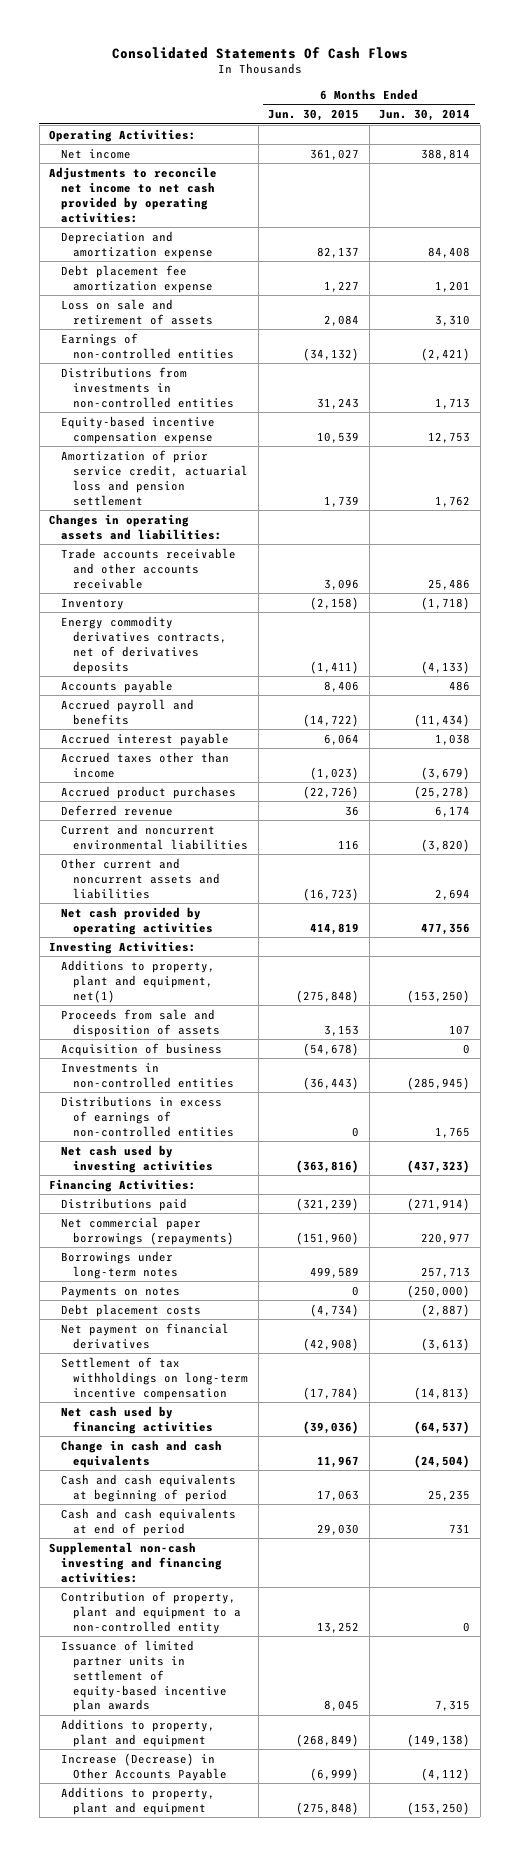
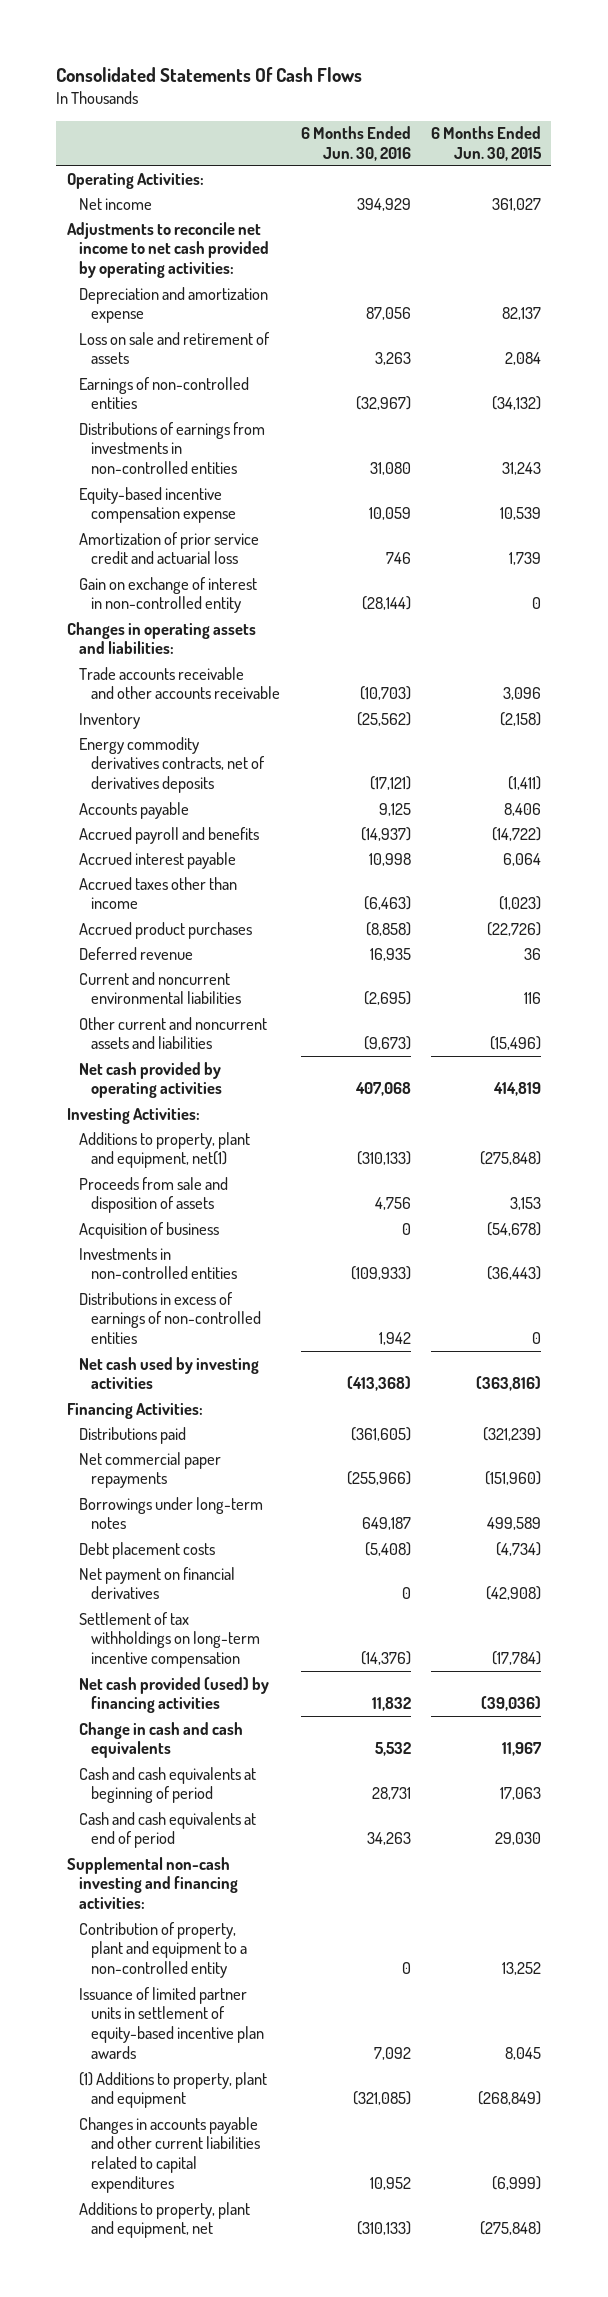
[379,109,471,122] Jun. 30, 2014 -> none
none -> [300,126,411,161] 6 Months Ended Jun. 30, 2016
[61,264,214,293] Debt placement fee amortization expense -> none
[61,366,235,408] Distributions from investments in non-controlled entities -> [78,421,265,475] Distributions of earnings from investments in non-controlled entities
[61,449,249,506] Amortization of prior service credit, actuarial loss and pension settlement -> [78,531,259,565] Amortization of prior service credit and actuarial loss
none -> [78,576,257,614] Gain on exchange of interest in non-controlled entity
[303,887,360,901] (16,723) -> [489,1036,541,1051] (15,496)
[61,1216,235,1245] Net commercial paper borrowings (repayments) -> [78,1451,221,1489] Net commercial paper repayments
[61,1285,181,1298] Payments on notes -> none
[61,1405,214,1434] Net cash used by financing activities -> [78,1676,269,1714] Net cash provided (used) by financing activities
[61,1718,216,1747] Additions to property, plant and equipment -> [78,2071,267,2109] (1) Additions to property, plant and equipment
[61,1752,228,1781] Increase (Decrease) in Other Accounts Payable -> [78,2116,261,2194] Changes in accounts payable and other current liabilities related to capital expenditures
[61,1786,216,1815] Additions to property, plant and equipment -> [78,2201,250,2239] Additions to property, plant and equipment, net

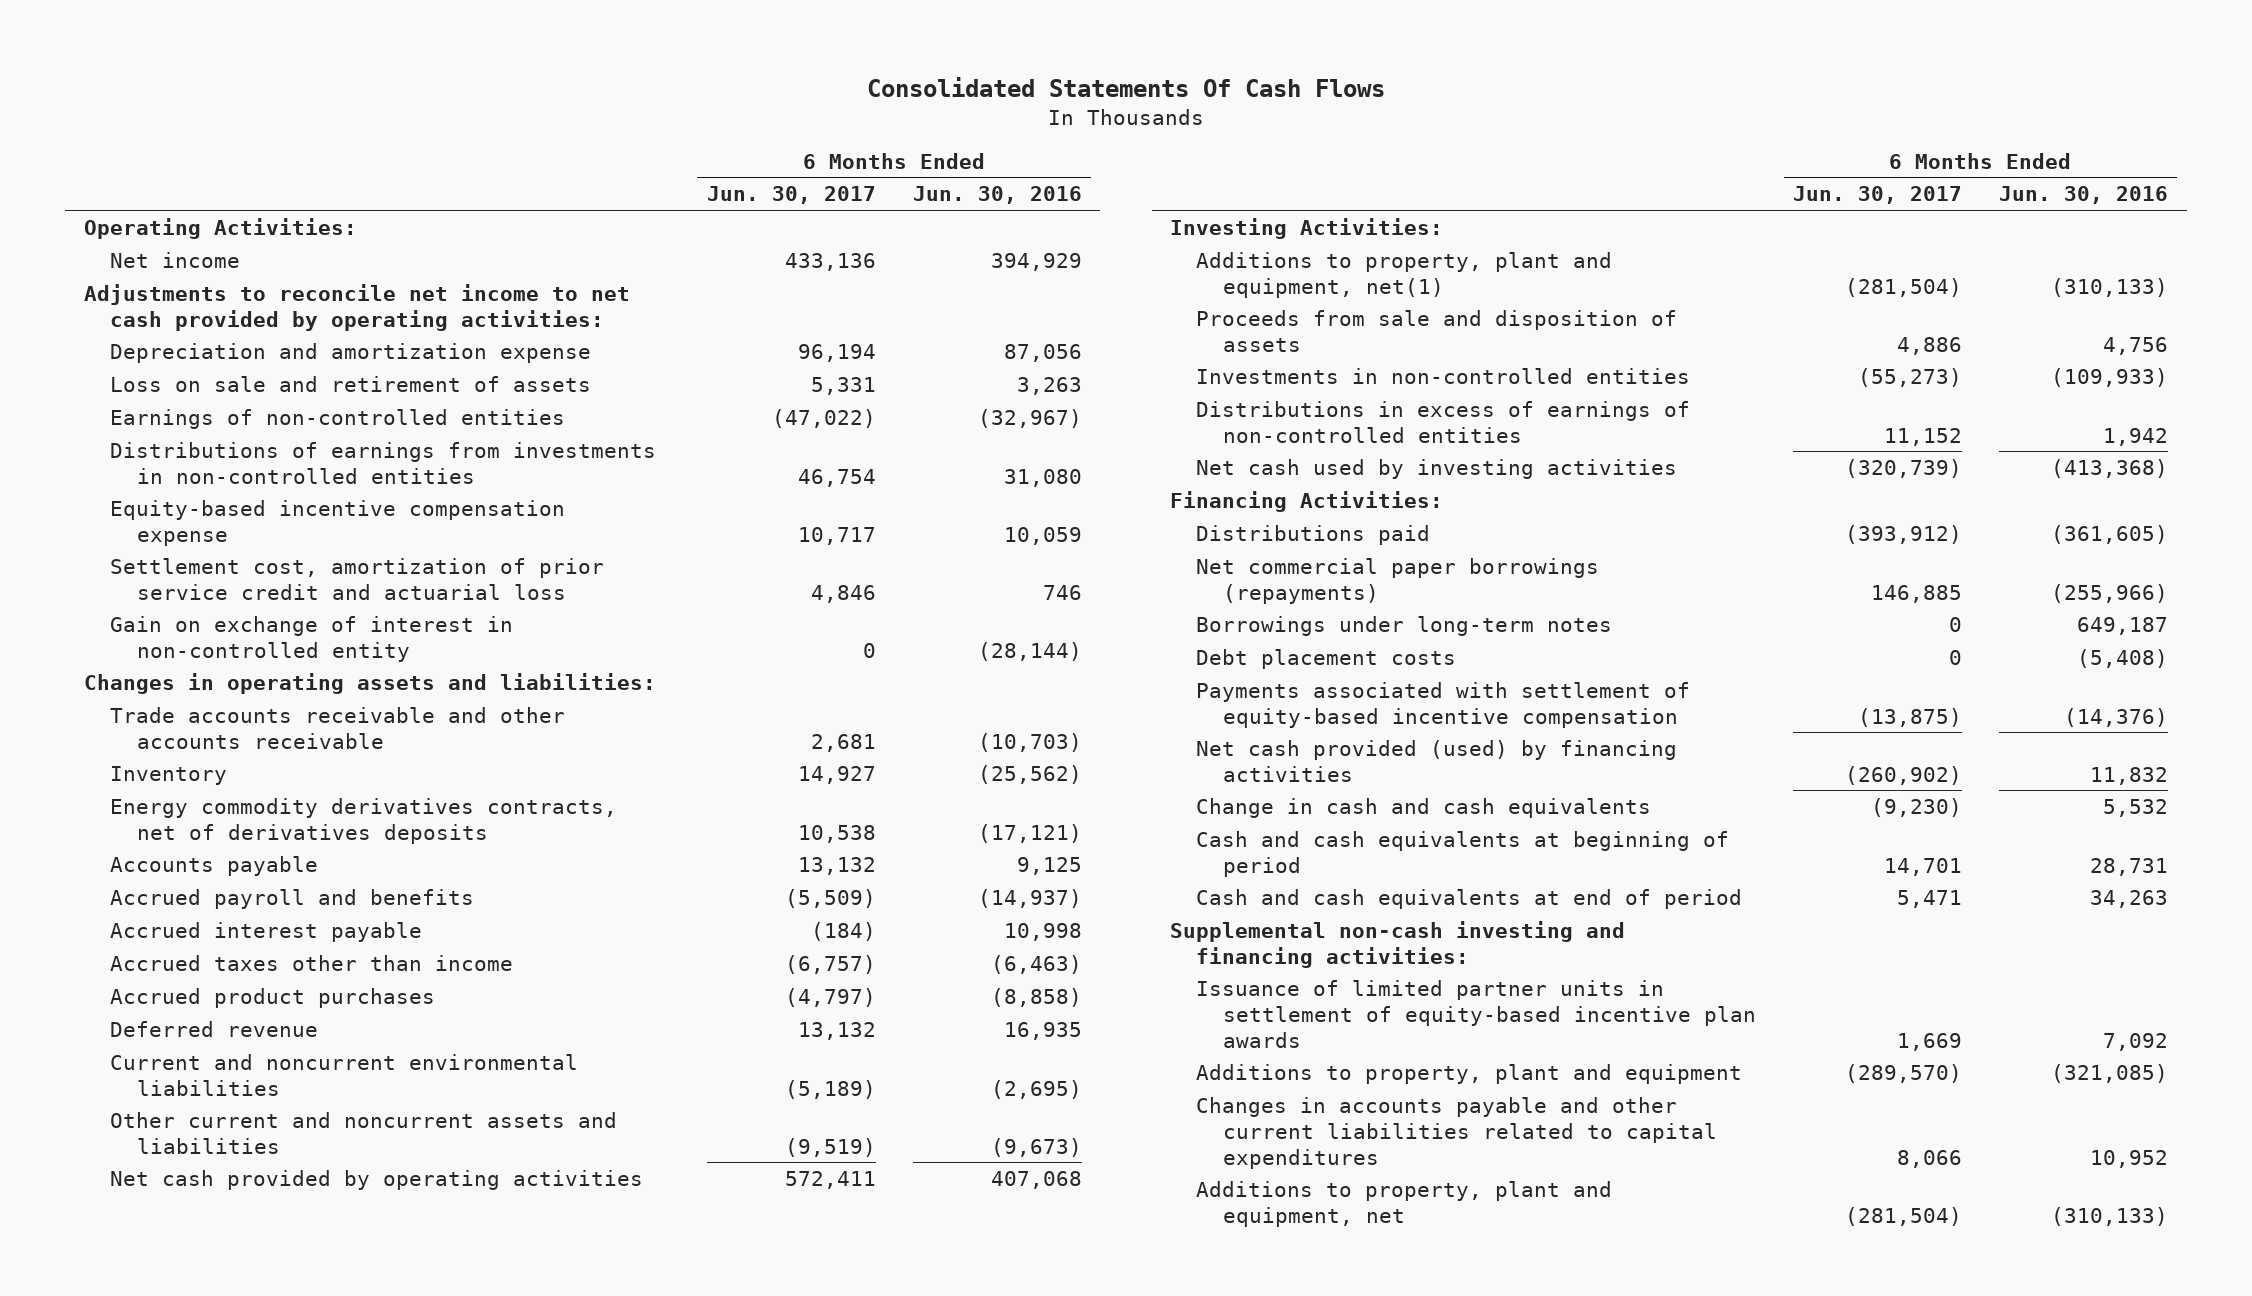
[430,126,542,161] 6 Months Ended Jun. 30, 2015 -> none
none -> [706,186,876,205] Jun. 30, 2017
[78,531,259,565] Amortization of prior service credit and actuarial loss -> [110,557,605,600] Settlement cost, amortization of prior service credit and actuarial loss
[78,1221,219,1239] Acquisition of business -> none
[78,1451,221,1489] Net commercial paper repayments -> [1196,557,1600,604] Net commercial paper borrowings (repayments)
[78,1566,235,1600] Net payment on financial derivatives -> none
[78,1611,261,1669] Settlement of tax withholdings on long-term incentive compensation -> [1196,681,1691,728] Payments associated with settlement of equity-based incentive compensation
[78,1921,248,1979] Contribution of property, plant and equipment to a non-controlled entity -> none
[78,2071,267,2109] (1) Additions to property, plant and equipment -> [1196,1063,1743,1084] Additions to property, plant and equipment

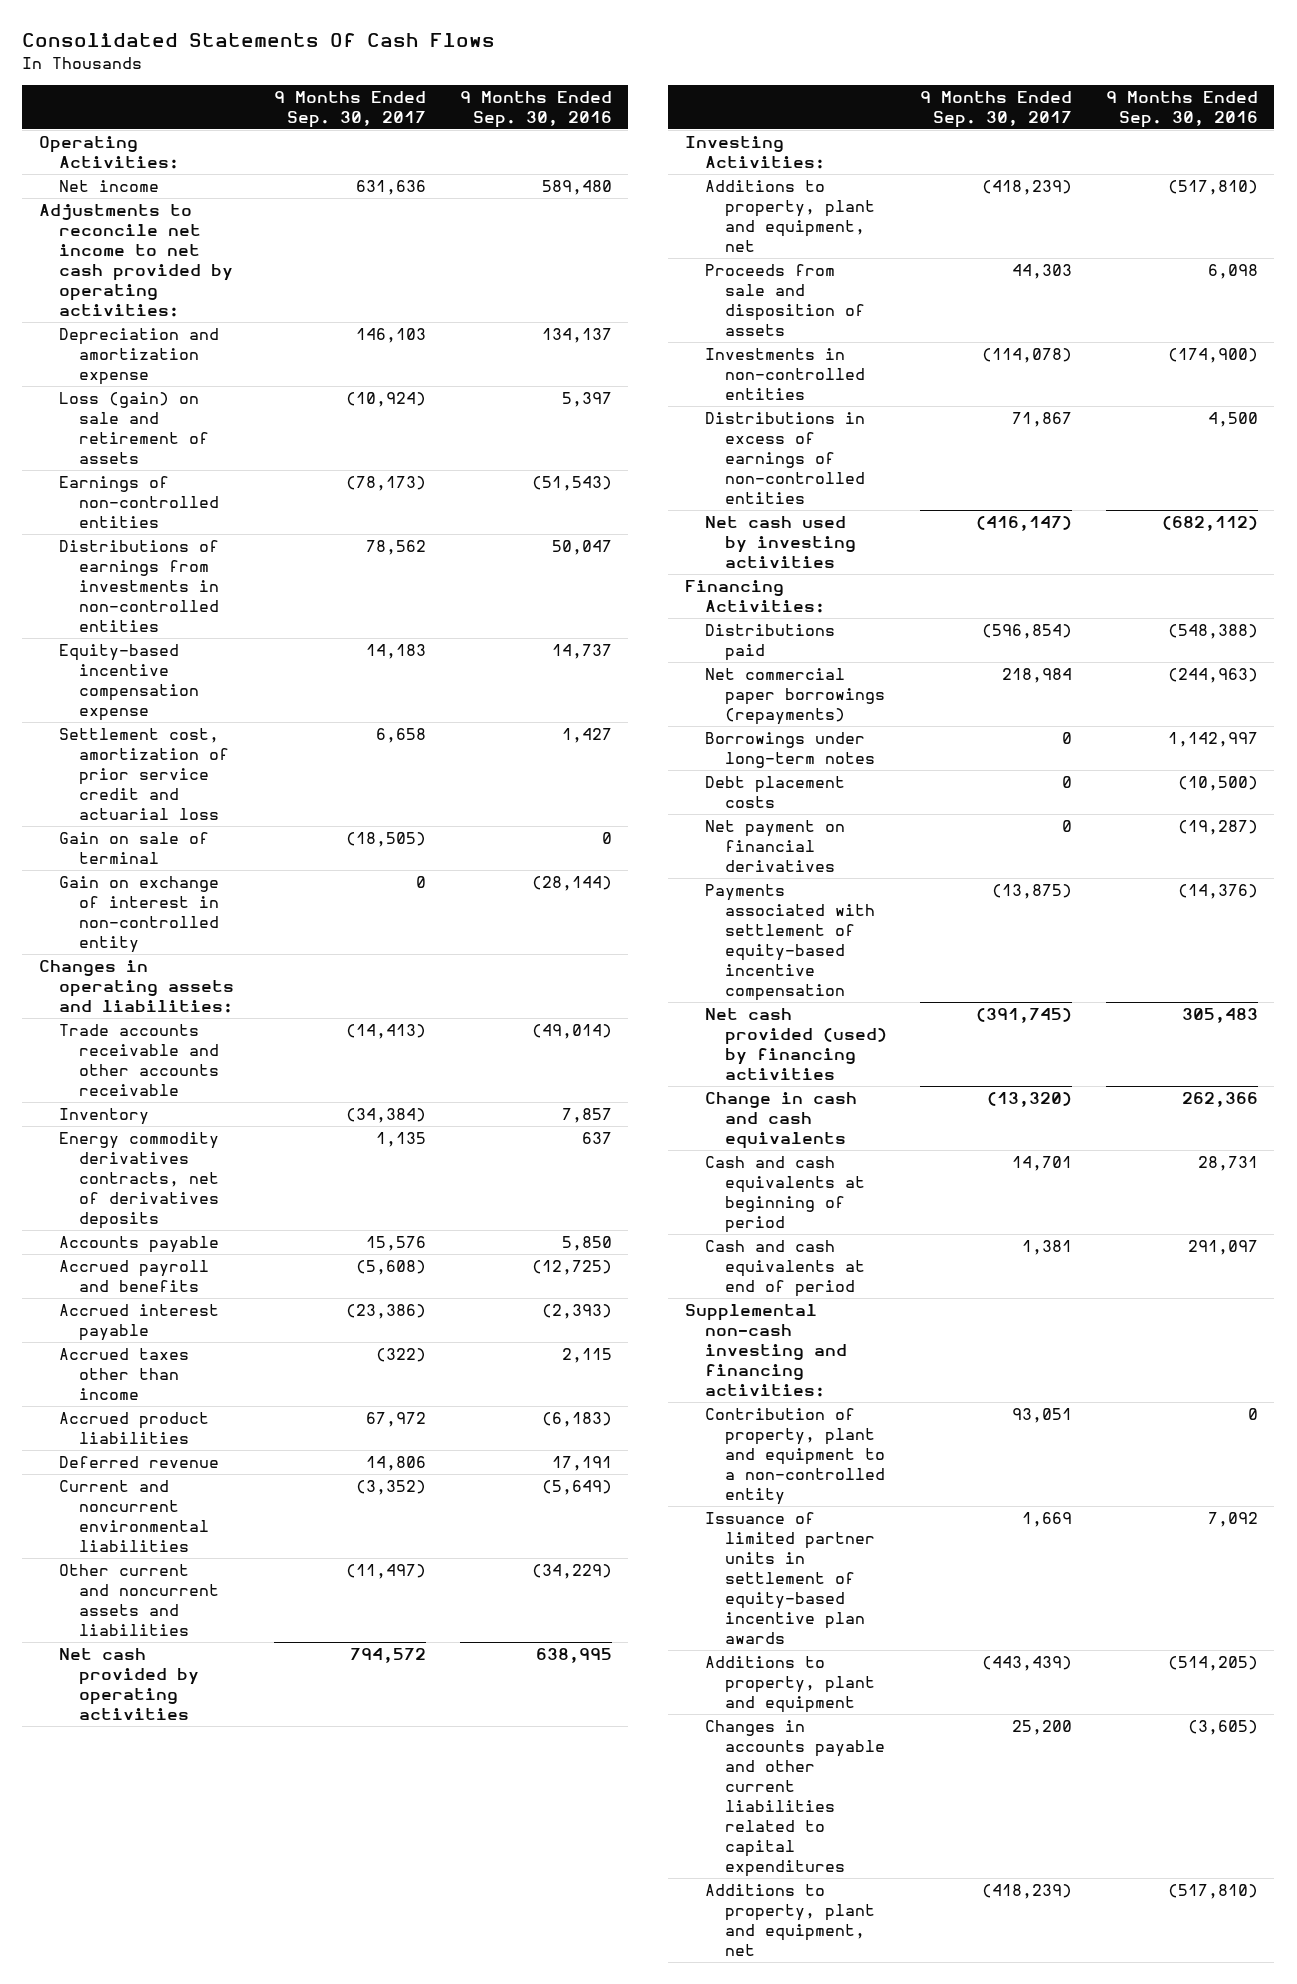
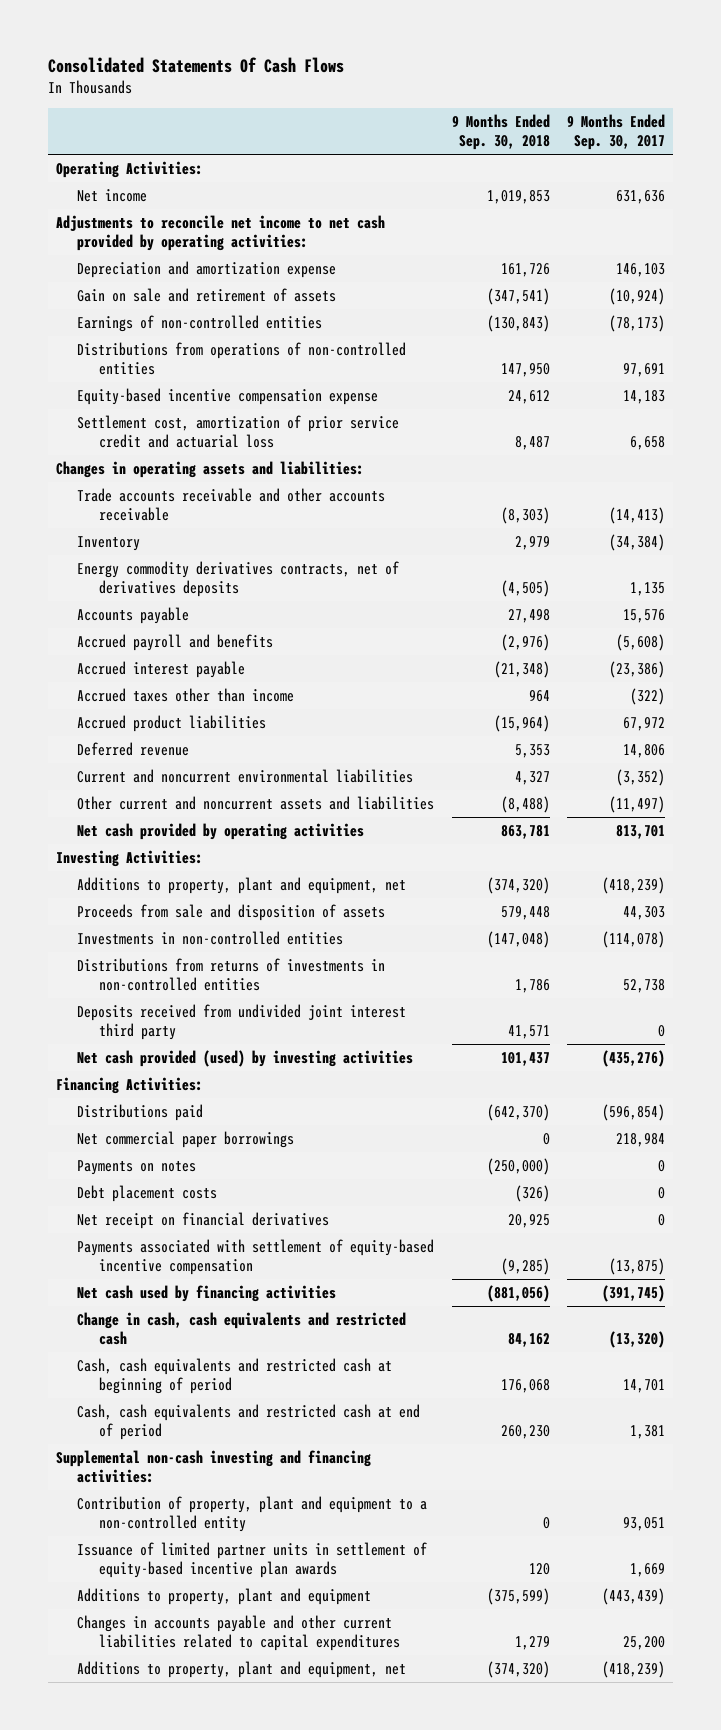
[459,90,612,128] 9 Months Ended Sep. 30, 2016 -> none
none -> [451,114,550,151] 9 Months Ended Sep. 30, 2018
[58,392,209,465] Loss (gain) on sale and retirement of assets -> [77,288,337,303] Gain on sale and retirement of assets
[58,540,219,633] Distributions of earnings from investments in non-controlled entities -> [77,342,407,375] Distributions from operations of non-controlled entities
[366,540,427,556] 78,562 -> [622,362,665,377] 97,691
[58,832,209,865] Gain on sale of terminal -> none
[58,876,219,954] Gain on exchange of interest in non-controlled entity -> none
[350,1648,427,1664] 794,572 -> [615,825,665,840] 813,701
[704,412,865,505] Distributions in excess of earnings of non-controlled entities -> [77,958,386,991] Distributions from returns of investments in non-controlled entities
[1012,412,1073,428] 71,867 -> [622,978,665,993] 52,738
none -> [77,1004,407,1040] Deposits received from undivided joint interest third party
[704,516,856,569] Net cash used by investing activities -> [77,1050,414,1068] Net cash provided (used) by investing activities
[976,516,1073,532] (416,147) -> [601,1050,665,1068] (435,276)
[704,732,875,769] Borrowings under long-term notes -> none
[704,668,885,726] Net commercial paper borrowings (repayments) -> [77,1131,295,1149] Net commercial paper borrowings
none -> [77,1160,197,1176] Payments on notes
[704,820,845,873] Net payment on financial derivatives -> [77,1212,330,1230] Net receipt on financial derivatives
[704,1008,887,1081] Net cash provided (used) by financing activities -> [77,1285,337,1303] Net cash used by financing activities
[704,1092,857,1150] Change in cash and cash equivalents -> [77,1312,407,1345] Change in cash, cash equivalents and restricted cash
[704,1156,865,1234] Cash and cash equivalents at beginning of period -> [77,1358,393,1394] Cash, cash equivalents and restricted cash at beginning of period
[704,1240,865,1298] Cash and cash equivalents at end of period -> [77,1404,421,1440] Cash, cash equivalents and restricted cash at end of period

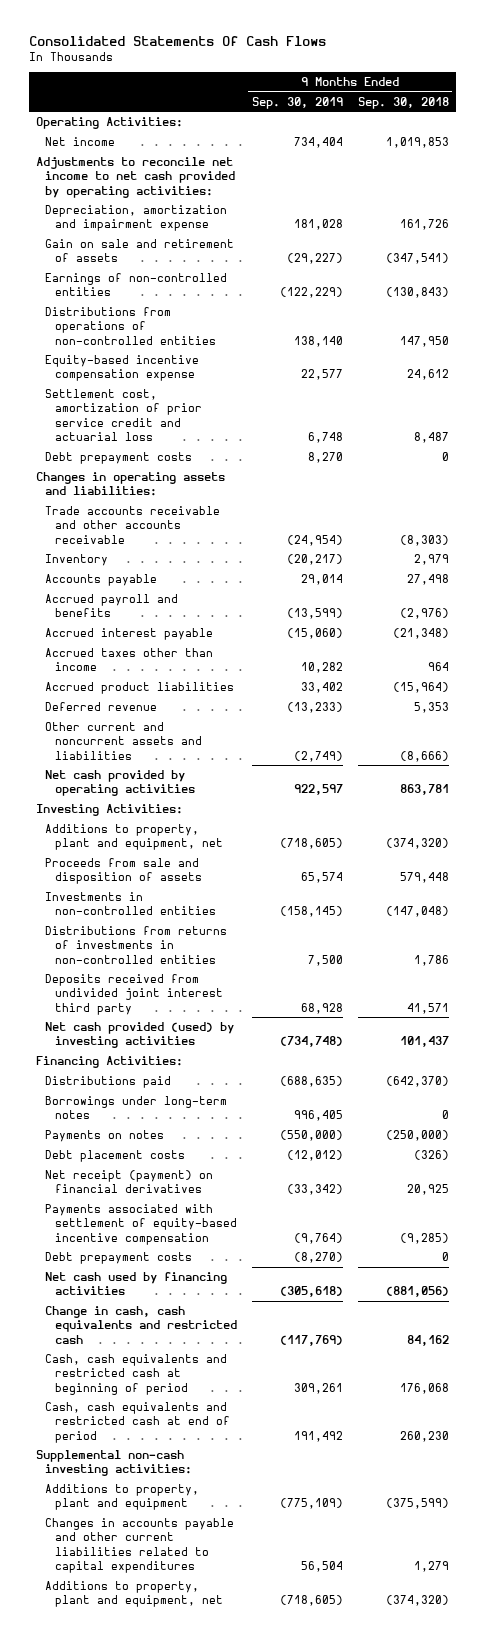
[566,114,665,151] 9 Months Ended Sep. 30, 2017 -> none
none -> [251,96,343,109] Sep. 30, 2019
[77,261,337,279] Depreciation and amortization expense -> [45,205,228,232] Depreciation, amortization and impairment expense
none -> [45,452,193,465] Debt prepayment costs
[77,561,400,597] Energy commodity derivatives contracts, net of derivatives deposits -> none
[77,769,414,784] Current and noncurrent environmental liabilities -> none
[500,796,550,814] (8,488) -> [399,750,449,762] (8,666)
[77,1131,295,1149] Net commercial paper borrowings -> none
none -> [45,1096,228,1120] Borrowings under long-term notes
[77,1212,330,1230] Net receipt on financial derivatives -> [45,1170,214,1194] Net receipt (payment) on financial derivatives
none -> [45,1252,193,1265] Debt prepayment costs
[77,1496,428,1532] Contribution of property, plant and equipment to a non-controlled entity -> none
[77,1542,428,1578] Issuance of limited partner units in settlement of equity-based incentive plan awards -> none
[56,1450,372,1483] Supplemental non-cash investing and financing activities: -> [36,1450,193,1477] Supplemental non-cash investing activities:

